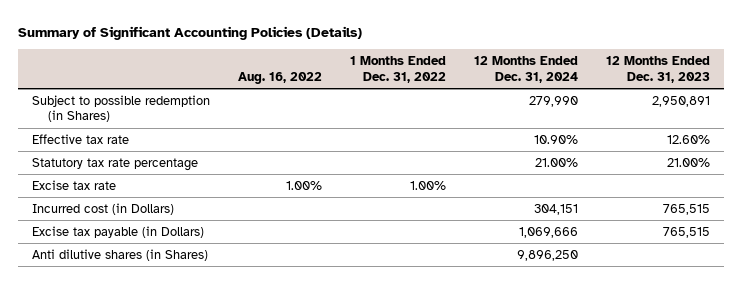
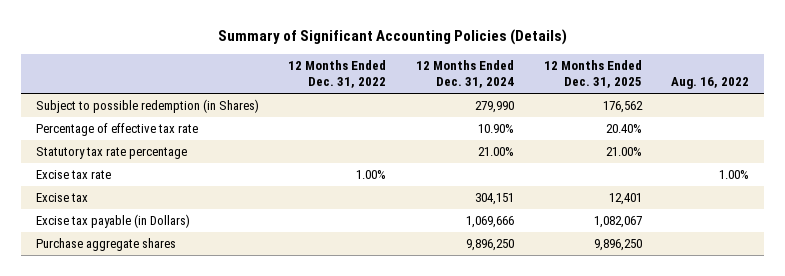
[350,56,447,83] 1 Months Ended Dec. 31, 2022 -> none
[606,56,711,83] 12 Months Ended Dec. 31, 2023 -> none
none -> [288,60,387,89] 12 Months Ended Dec. 31, 2022
none -> [543,60,642,89] 12 Months Ended Dec. 31, 2025
[31,133,129,144] Effective tax rate -> [35,123,198,137] Percentage of effective tax rate
[31,202,174,215] Incurred cost (in Dollars) -> [35,193,88,203] Excise tax
[31,248,208,261] Anti dilutive shares (in Shares) -> [35,238,176,252] Purchase aggregate shares

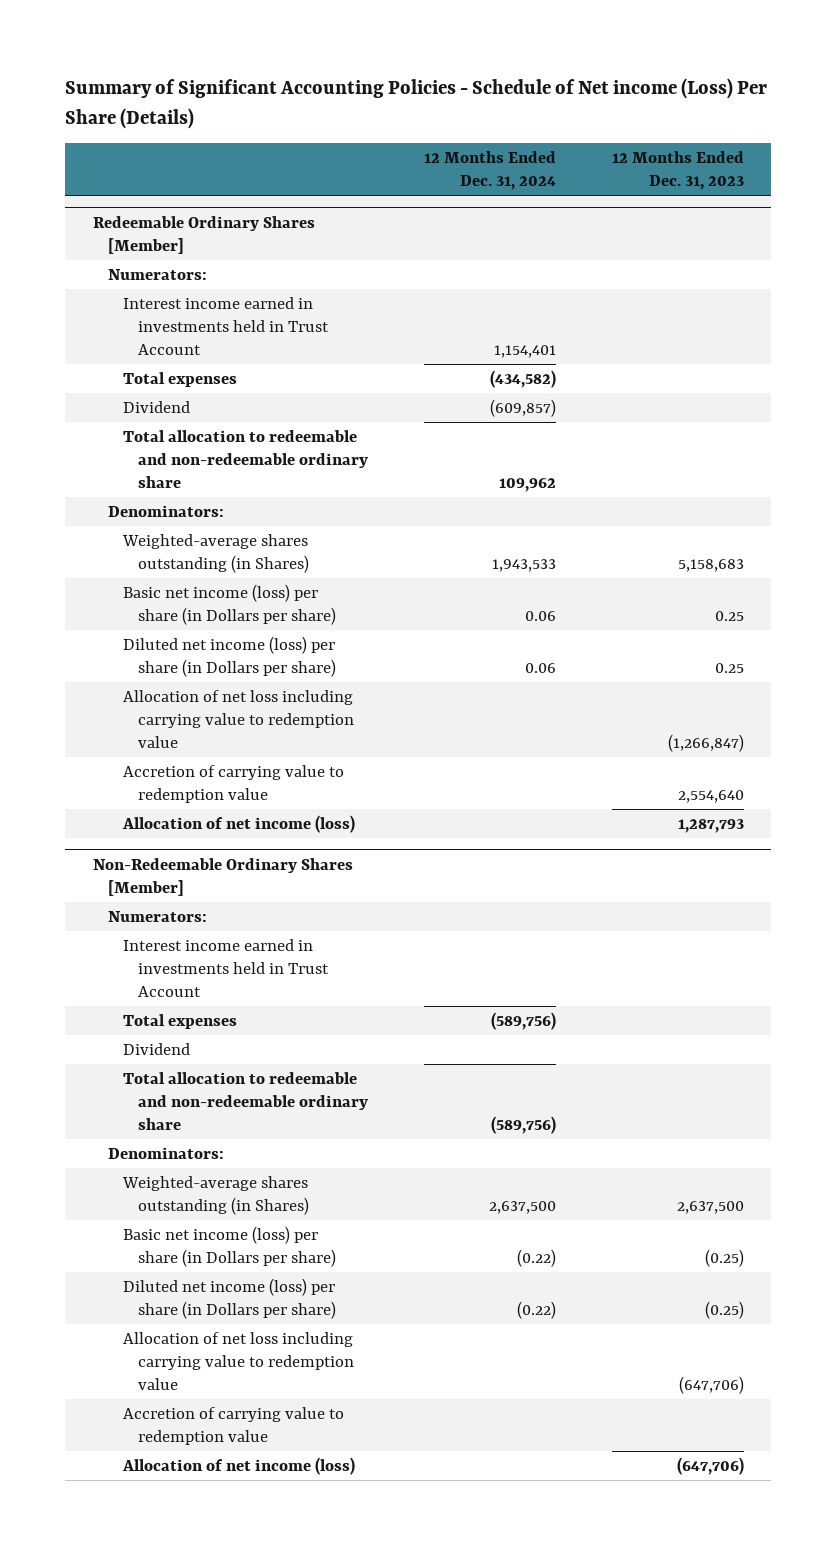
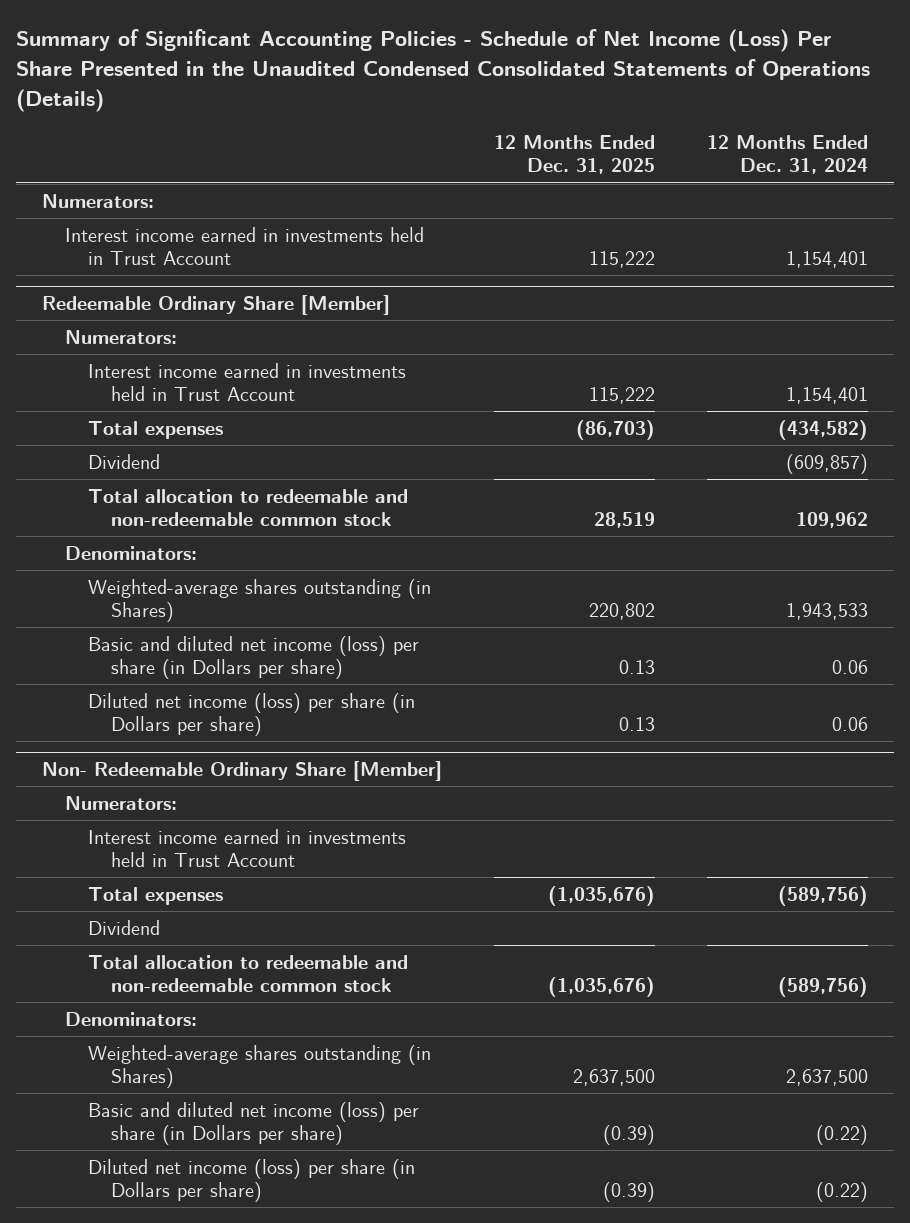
[65,78,768,129] Summary of Significant Accounting Policies - Schedule of Net income (Loss) Per Share (Details) -> [16,29,871,113] Summary of Significant Accounting Policies - Schedule of Net Income (Loss) Per Share Presented in the Unaudited Condensed Consolidated Statements of Operations (Details)
[611,150,744,190] 12 Months Ended Dec. 31, 2023 -> none
none -> [494,135,656,175] 12 Months Ended Dec. 31, 2025
[92,215,315,254] Redeemable Ordinary Shares [Member] -> none
none -> [42,295,391,316] Redeemable Ordinary Share [Member]
none -> [65,329,178,344] Numerators:
none -> [88,362,407,401] Interest income earned in investments held in Trust Account
[123,429,369,489] Total allocation to redeemable and non-redeemable ordinary share -> [88,488,409,526] Total allocation to redeemable and non-redeemable common stock
[123,583,337,626] Basic net income (loss) per share (in Dollars per share) -> [88,635,420,679] Basic and diluted net income (loss) per share (in Dollars per share)
[123,689,355,749] Allocation of net loss including carrying value to redemption value -> none
[123,764,345,804] Accretion of carrying value to redemption value -> none
[122,814,356,833] Allocation of net income (loss) -> none
[92,857,353,896] Non-Redeemable Ordinary Shares [Member] -> [42,761,443,782] Non- Redeemable Ordinary Share [Member]
[123,1071,369,1131] Total allocation to redeemable and non-redeemable ordinary share -> [88,954,409,992] Total allocation to redeemable and non-redeemable common stock
[123,1225,337,1268] Basic net income (loss) per share (in Dollars per share) -> [88,1101,420,1145] Basic and diluted net income (loss) per share (in Dollars per share)
[123,1331,355,1391] Allocation of net loss including carrying value to redemption value -> none
[123,1406,345,1446] Accretion of carrying value to redemption value -> none
[122,1456,356,1475] Allocation of net income (loss) -> none

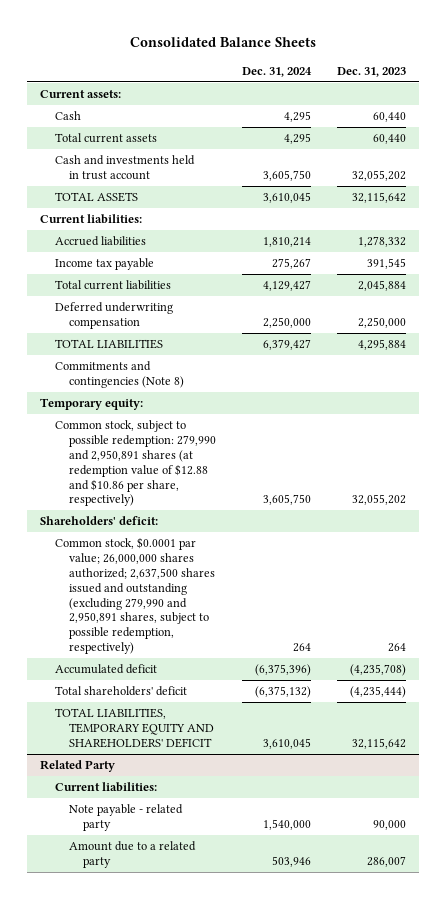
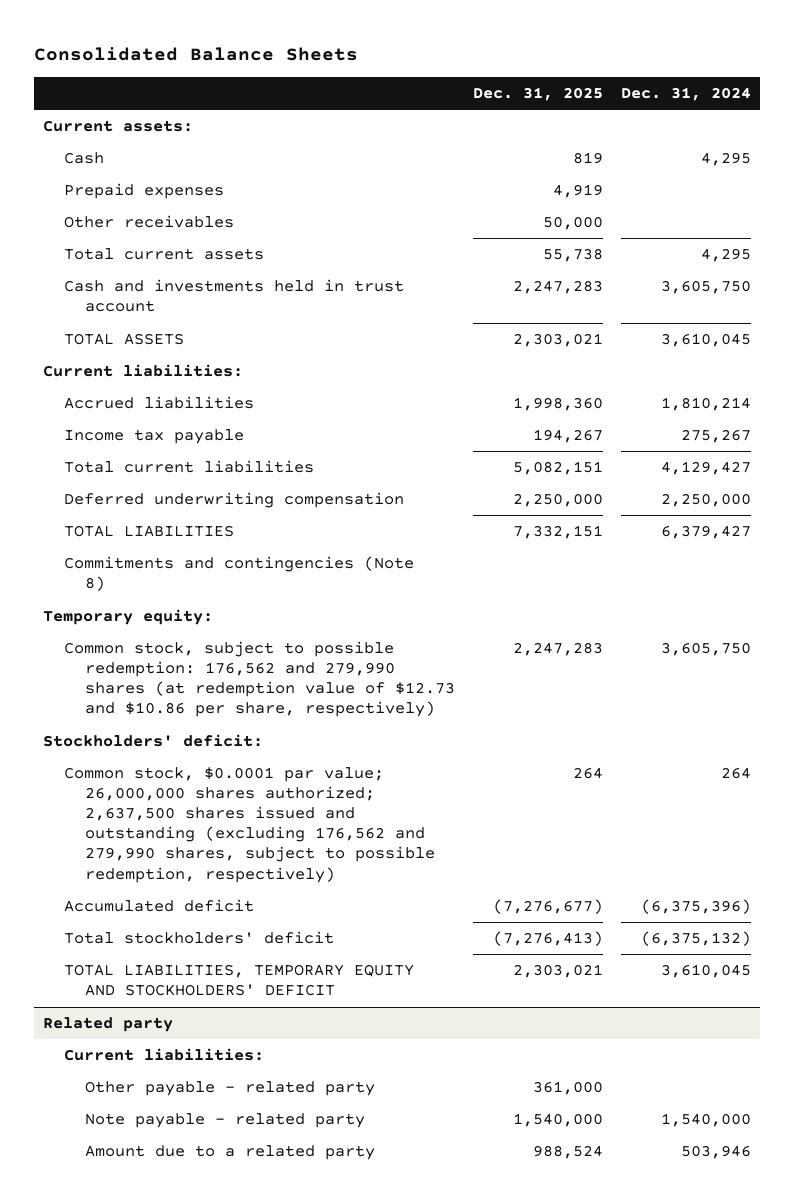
[337,67,407,78] Dec. 31, 2023 -> none
none -> [472,87,603,102] Dec. 31, 2025
none -> [63,183,224,200] Prepaid expenses
none -> [63,215,234,229] Other receivables
[54,420,216,507] Common stock, subject to possible redemption: 279,990 and 2,950,891 shares (at redemption value of $12.88 and $10.86 per share, respectively) -> [63,641,455,718] Common stock, subject to possible redemption: 176,562 and 279,990 shares (at redemption value of $12.73 and $10.86 per share, respectively)
[40,516,159,526] Shareholders' deficit: -> [42,734,263,748] Stockholders' deficit:
[54,537,215,655] Common stock, $0.0001 par value; 26,000,000 shares authorized; 2,637,500 shares issued and outstanding (excluding 279,990 and 2,950,891 shares, subject to possible redemption, respectively) -> [63,767,435,883] Common stock, $0.0001 par value; 26,000,000 shares authorized; 2,637,500 shares issued and outstanding (excluding 176,562 and 279,990 shares, subject to possible redemption, respectively)
[54,686,187,697] Total shareholders' deficit -> [63,931,334,945] Total stockholders' deficit
[54,708,214,748] TOTAL LIABILITIES, TEMPORARY EQUITY AND SHAREHOLDERS' DEFICIT -> [63,964,414,997] TOTAL LIABILITIES, TEMPORARY EQUITY AND STOCKHOLDERS' DEFICIT
[40,760,116,773] Related Party -> [42,1017,173,1033] Related party
none -> [84,1081,375,1097] Other payable - related party

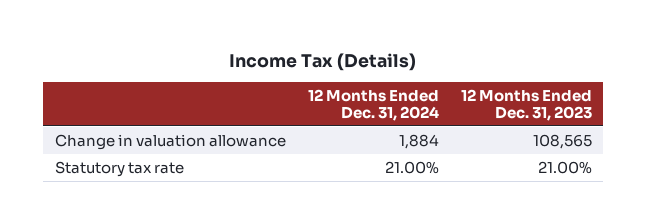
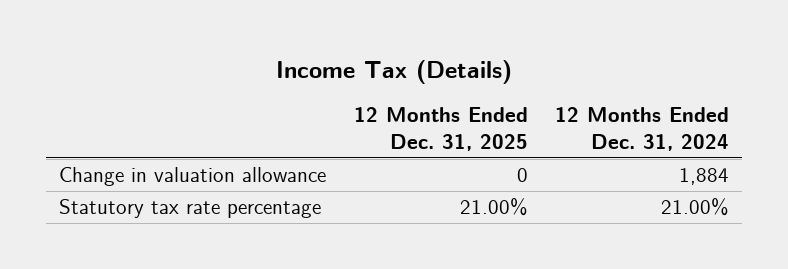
[461,88,593,122] 12 Months Ended Dec. 31, 2023 -> none
none -> [353,107,528,151] 12 Months Ended Dec. 31, 2025
[54,160,184,177] Statutory tax rate -> [59,199,322,219] Statutory tax rate percentage

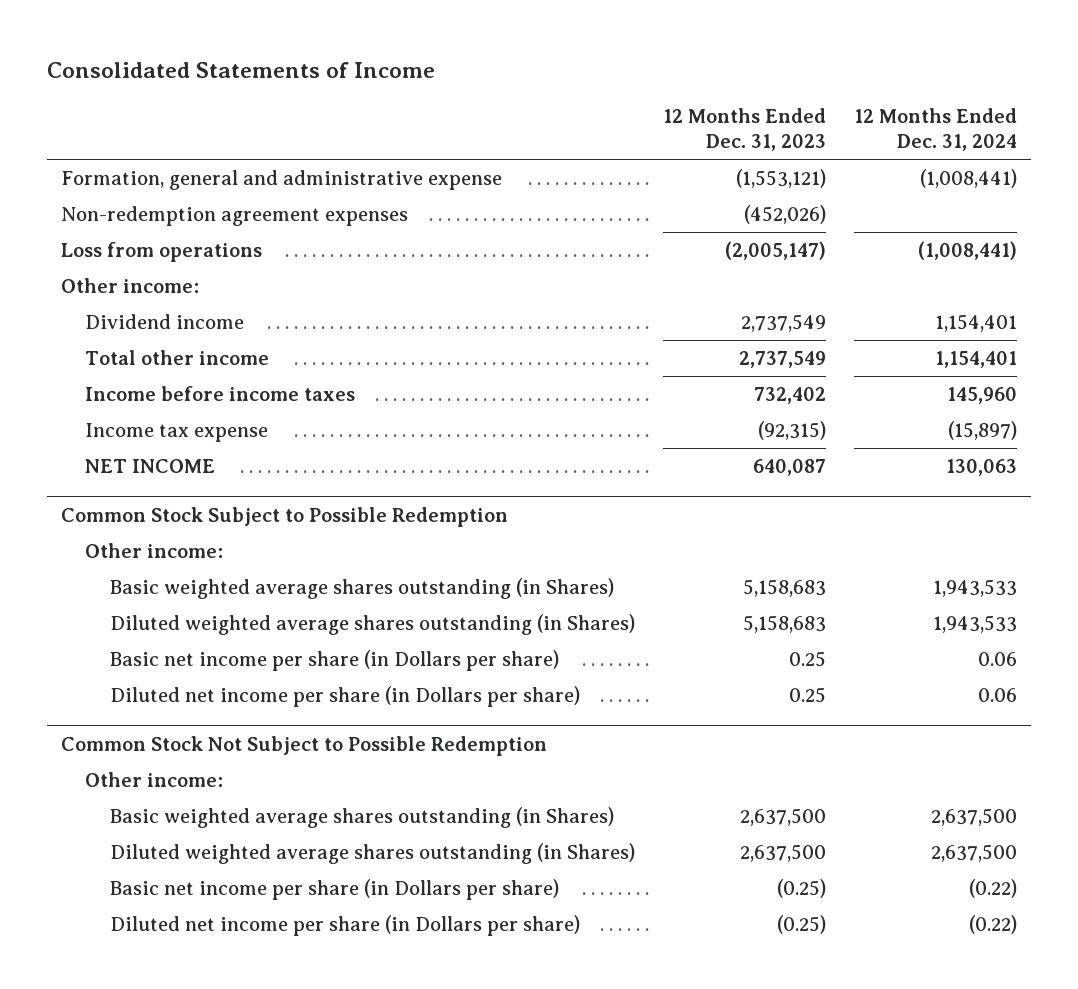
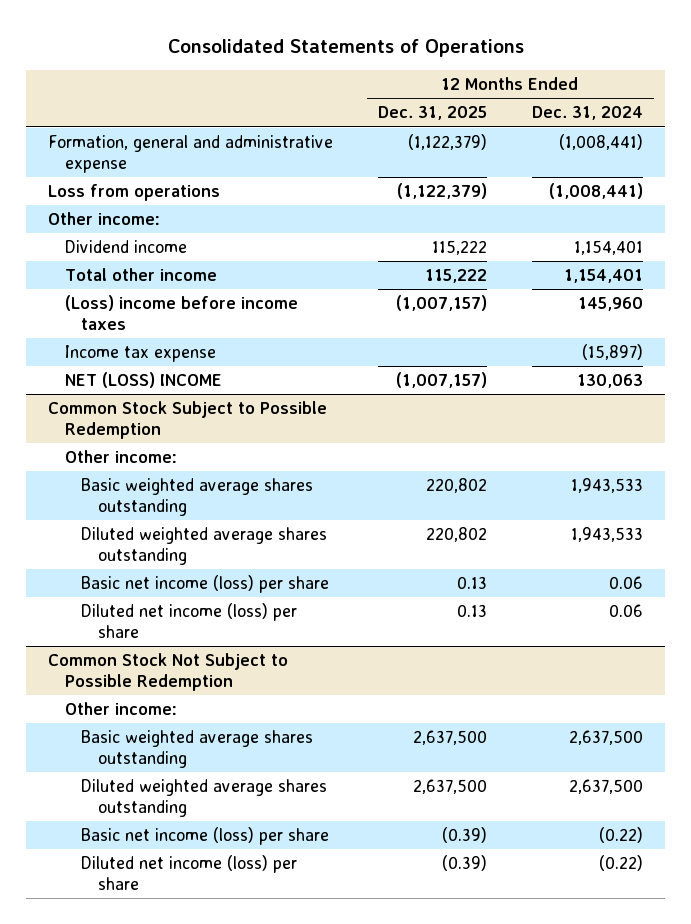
[46,61,435,78] Consolidated Statements of Income -> [167,38,524,57] Consolidated Statements of Operations
[662,107,826,152] 12 Months Ended Dec. 31, 2023 -> none
none -> [378,106,488,121] Dec. 31, 2025
[60,205,408,226] Non-redemption agreement expenses -> none
[85,385,356,401] Income before income taxes -> [64,294,298,331] (Loss) income before income taxes
[85,458,216,473] NET INCOME -> [64,371,222,388] NET (LOSS) INCOME
[109,577,614,599] Basic weighted average shares outstanding (in Shares) -> [81,477,314,517] Basic weighted average shares outstanding
[109,613,635,635] Diluted weighted average shares outstanding (in Shares) -> [81,526,328,566] Diluted weighted average shares outstanding
[109,649,559,671] Basic net income per share (in Dollars per share) -> [81,574,330,593] Basic net income (loss) per share
[109,685,580,707] Diluted net income per share (in Dollars per share) -> [81,602,298,639] Diluted net income (loss) per share
[109,806,614,828] Basic weighted average shares outstanding (in Shares) -> [81,729,314,769] Basic weighted average shares outstanding
[109,842,635,864] Diluted weighted average shares outstanding (in Shares) -> [81,778,328,818] Diluted weighted average shares outstanding
[109,878,559,900] Basic net income per share (in Dollars per share) -> [81,826,330,845] Basic net income (loss) per share
[109,914,580,936] Diluted net income per share (in Dollars per share) -> [81,854,298,891] Diluted net income (loss) per share

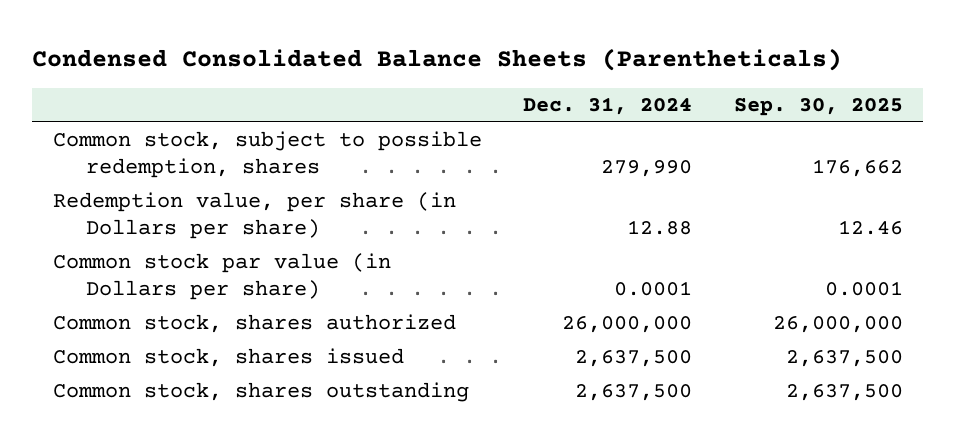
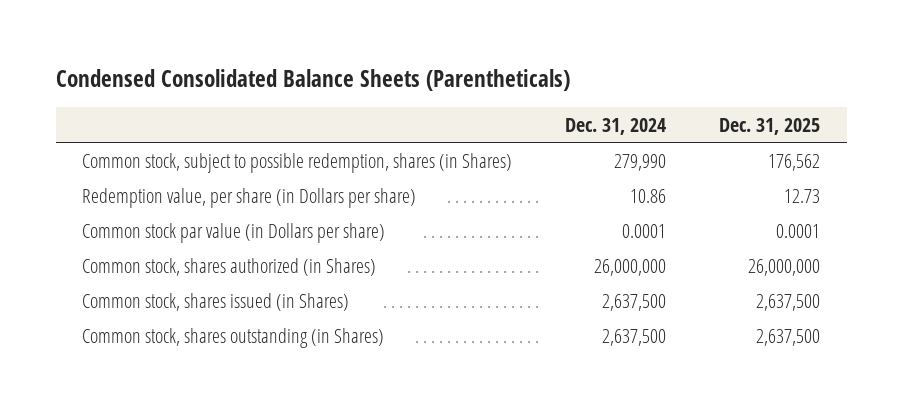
[733,98,903,117] Sep. 30, 2025 -> none
none -> [719,117,821,135] Dec. 31, 2025
[52,131,482,179] Common stock, subject to possible redemption, shares -> [82,152,513,173] Common stock, subject to possible redemption, shares (in Shares)
[627,220,693,236] 12.88 -> [630,188,667,203] 10.86
[52,314,456,334] Common stock, shares authorized -> [82,257,377,276] Common stock, shares authorized (in Shares)
[52,348,404,368] Common stock, shares issued -> [82,292,350,311] Common stock, shares issued (in Shares)
[52,382,469,403] Common stock, shares outstanding -> [82,327,385,348] Common stock, shares outstanding (in Shares)

